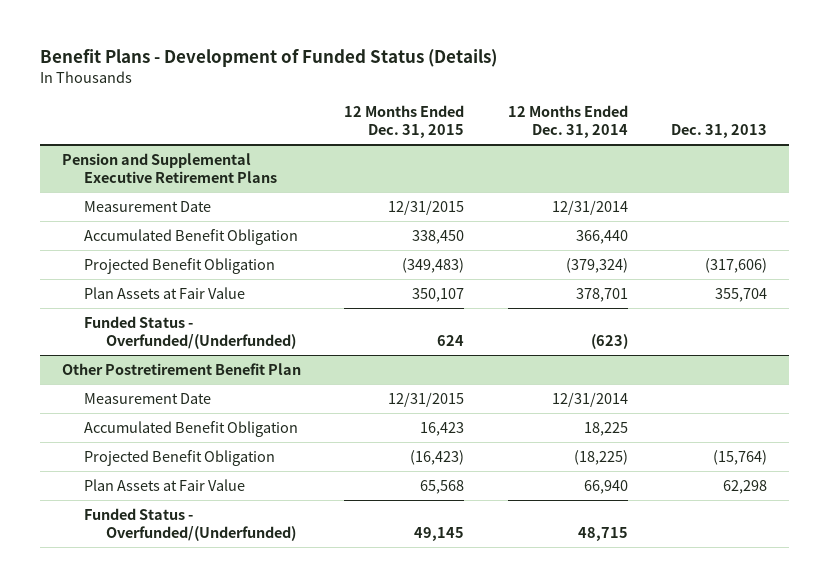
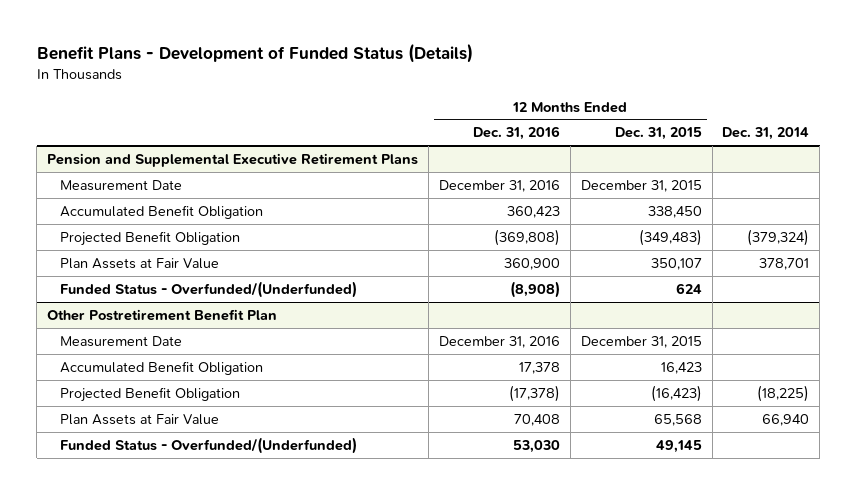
[507,105,628,139] 12 Months Ended Dec. 31, 2014 -> none
[671,124,768,139] Dec. 31, 2013 -> none
none -> [472,126,560,141] Dec. 31, 2016
none -> [722,127,810,141] Dec. 31, 2014
[388,200,465,216] 12/31/2015 -> [580,179,702,192] December 31, 2015
[388,392,465,408] 12/31/2015 -> [580,335,702,348] December 31, 2015

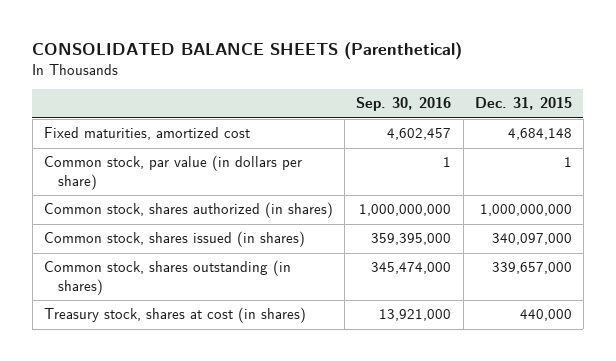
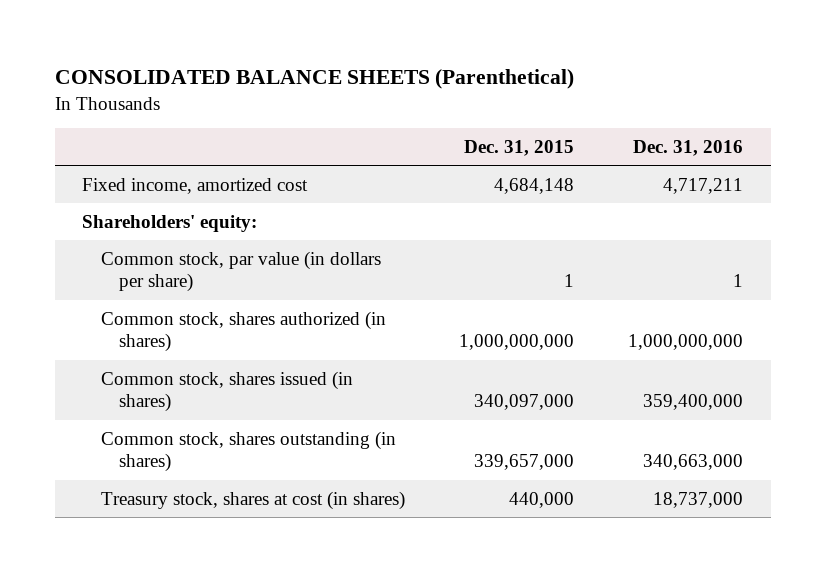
[356,97,452,112] Sep. 30, 2016 -> none
none -> [633,140,744,157] Dec. 31, 2016
[44,127,251,141] Fixed maturities, amortized cost -> [81,177,308,194] Fixed income, amortized cost
none -> [81,214,257,232] Shareholders' equity:

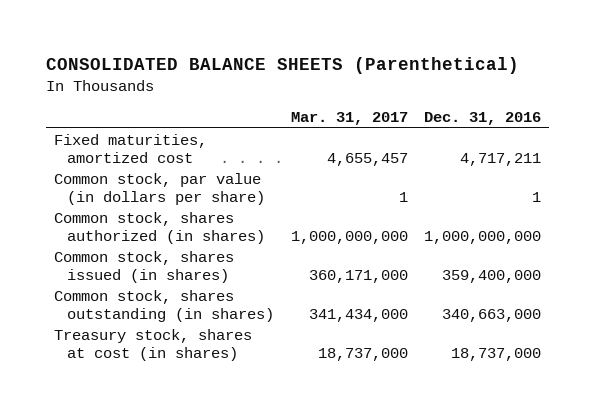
[463,140,574,157] Dec. 31, 2015 -> none
none -> [290,111,408,125] Mar. 31, 2017
[81,214,257,232] Shareholders' equity: -> none
[81,177,308,194] Fixed income, amortized cost -> [54,133,208,163] Fixed maturities, amortized cost

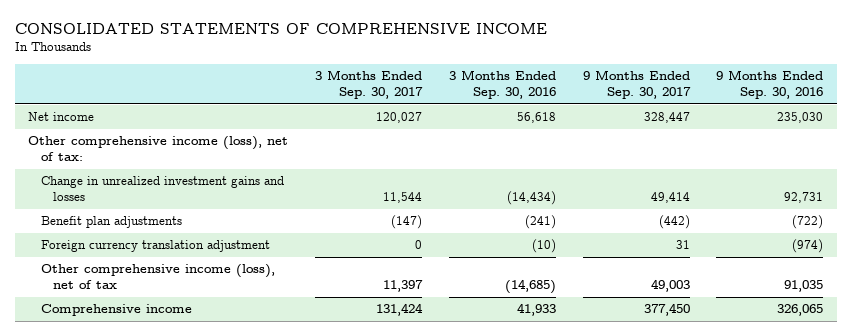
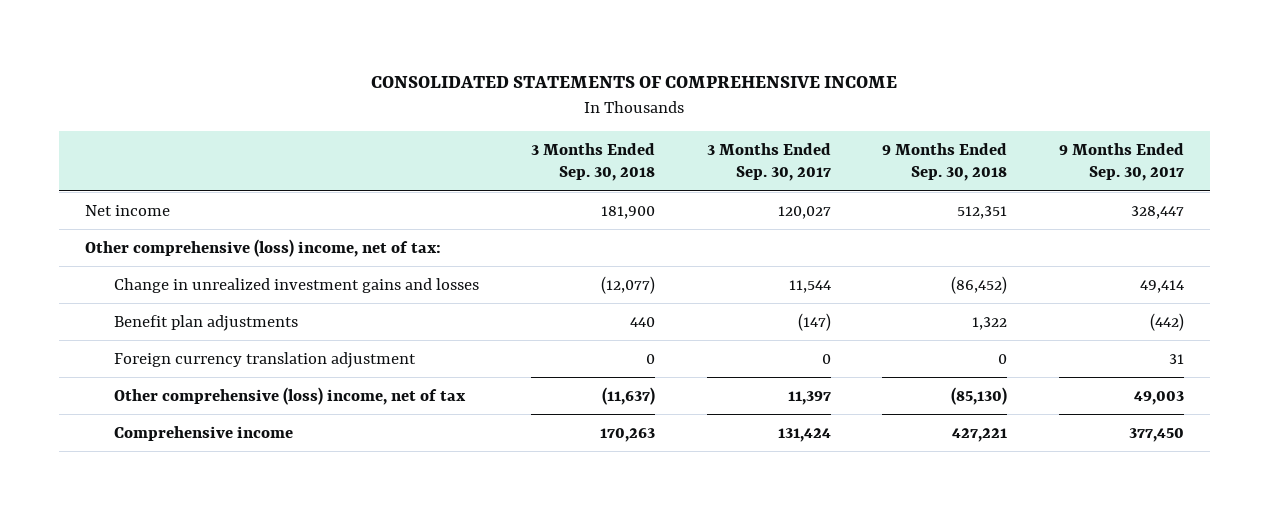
[448,70,556,100] 3 Months Ended Sep. 30, 2016 -> none
[716,70,824,100] 9 Months Ended Sep. 30, 2016 -> none
none -> [531,142,656,182] 3 Months Ended Sep. 30, 2018
none -> [882,142,1008,182] 9 Months Ended Sep. 30, 2018
[28,136,289,162] Other comprehensive income (loss), net of tax: -> [85,238,442,257] Other comprehensive (loss) income, net of tax:
[40,264,275,290] Other comprehensive income (loss), net of tax -> [114,386,467,405] Other comprehensive (loss) income, net of tax

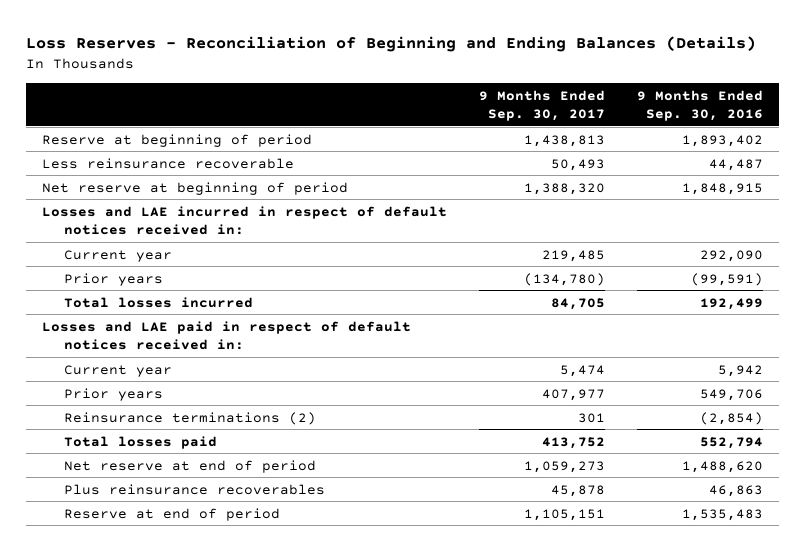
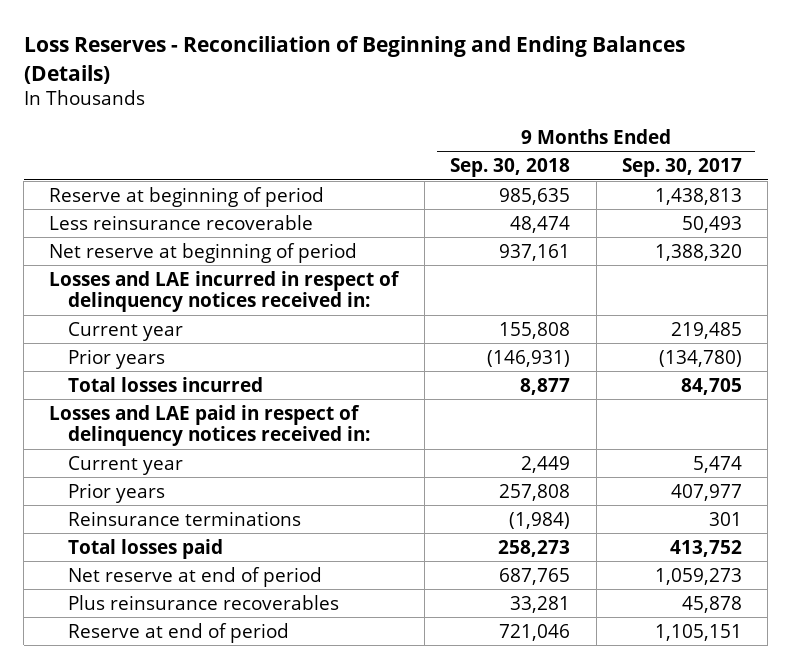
[636,89,763,121] 9 Months Ended Sep. 30, 2016 -> none
none -> [450,158,571,178] Sep. 30, 2018
[41,205,447,235] Losses and LAE incurred in respect of default notices received in: -> [49,270,401,313] Losses and LAE incurred in respect of delinquency notices received in:
[41,320,411,350] Losses and LAE paid in respect of default notices received in: -> [49,404,370,447] Losses and LAE paid in respect of delinquency notices received in:
[63,411,316,425] Reinsurance terminations (2) -> [67,510,301,526] Reinsurance terminations

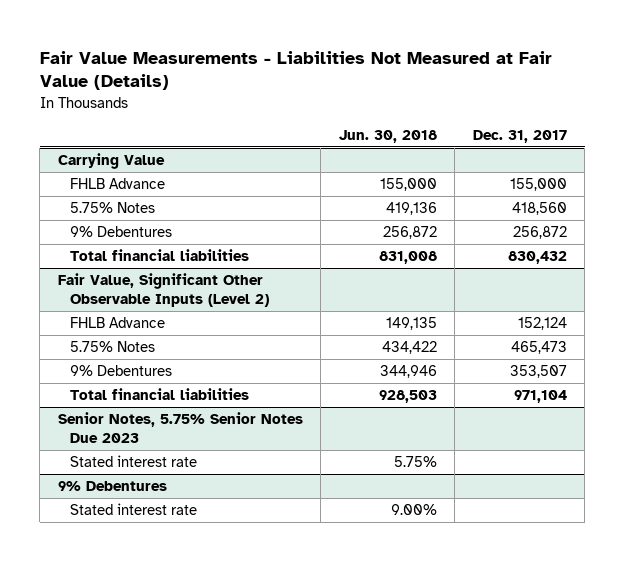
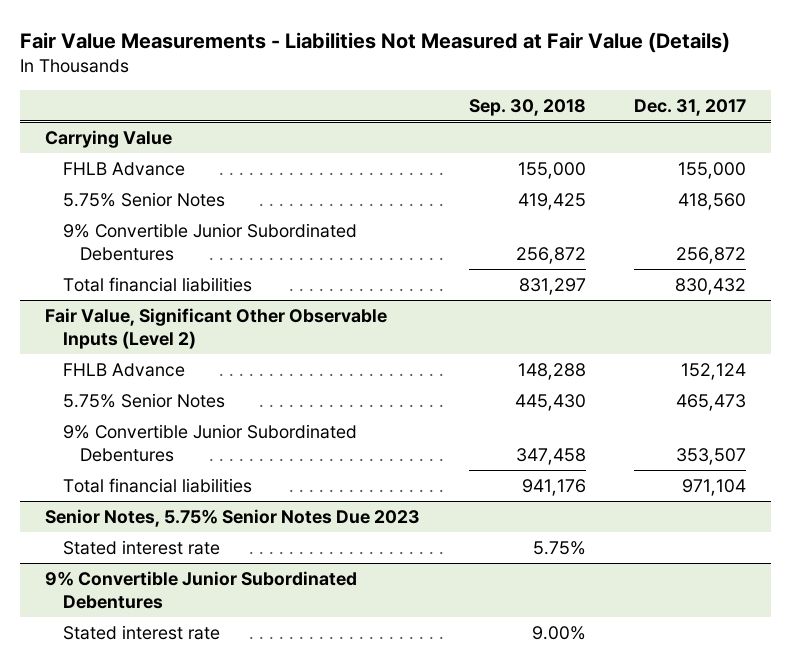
[338,129,437,143] Jun. 30, 2018 -> none
none -> [468,98,586,116] Sep. 30, 2018
[69,202,155,214] 5.75% Notes -> [62,191,225,207] 5.75% Senior Notes
[69,226,172,238] 9% Debentures -> [62,222,357,261] 9% Convertible Junior Subordinated Debentures
[69,341,155,353] 5.75% Notes -> [62,392,225,408] 5.75% Senior Notes
[69,365,172,377] 9% Debentures -> [62,423,357,462] 9% Convertible Junior Subordinated Debentures
[57,481,167,492] 9% Debentures -> [44,570,357,609] 9% Convertible Junior Subordinated Debentures

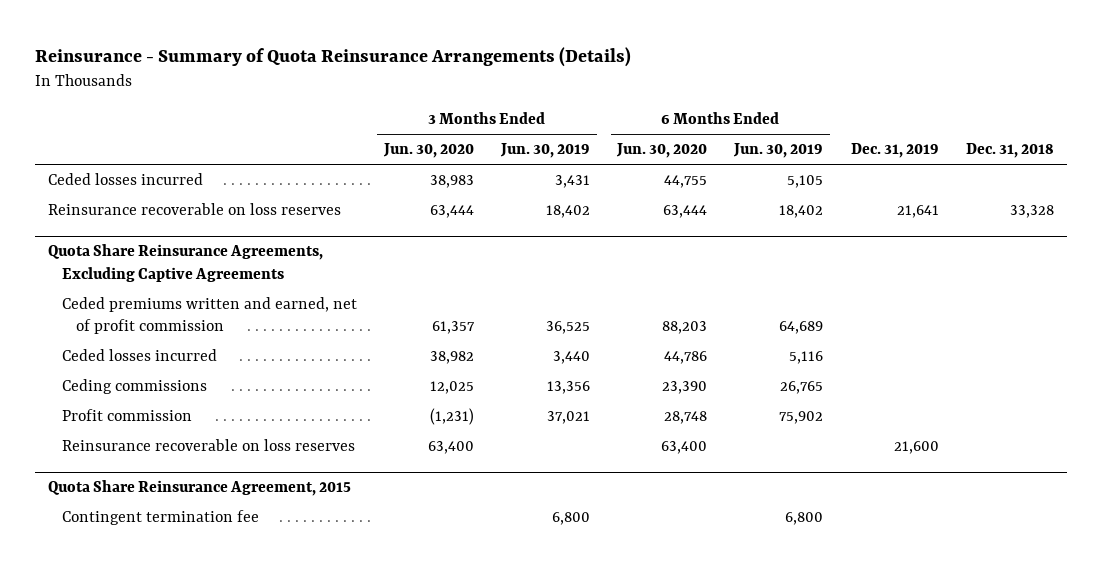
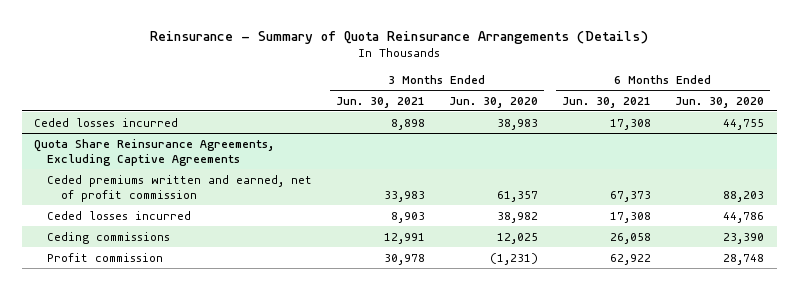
[500,143,591,159] Jun. 30, 2019 -> none
[733,143,824,159] Jun. 30, 2019 -> none
[850,143,939,159] Dec. 31, 2019 -> none
[965,143,1054,159] Dec. 31, 2018 -> none
none -> [336,96,426,108] Jun. 30, 2021
none -> [562,96,652,108] Jun. 30, 2021
[48,203,342,216] Reinsurance recoverable on loss reserves -> none
[61,439,355,452] Reinsurance recoverable on loss reserves -> none
[48,480,352,497] Quota Share Reinsurance Agreement, 2015 -> none
[61,510,259,526] Contingent termination fee -> none

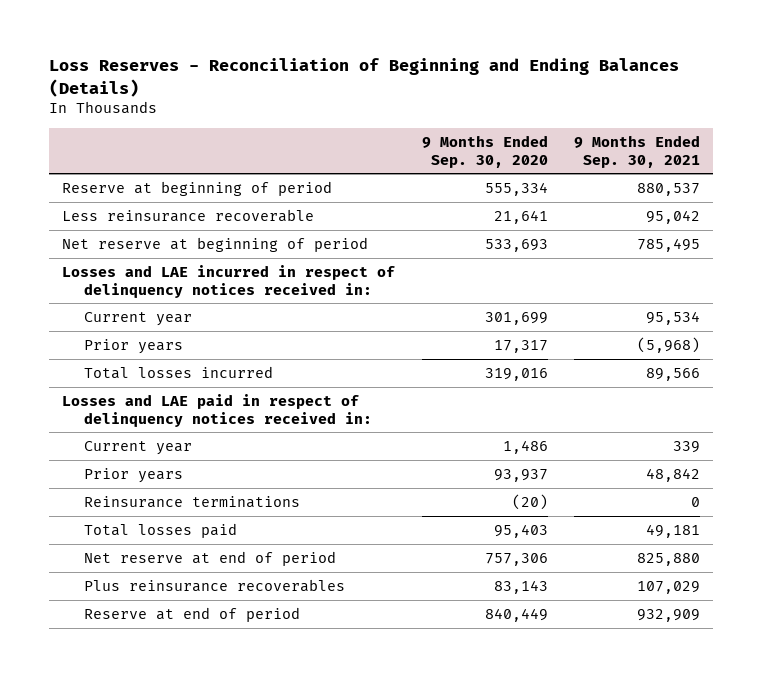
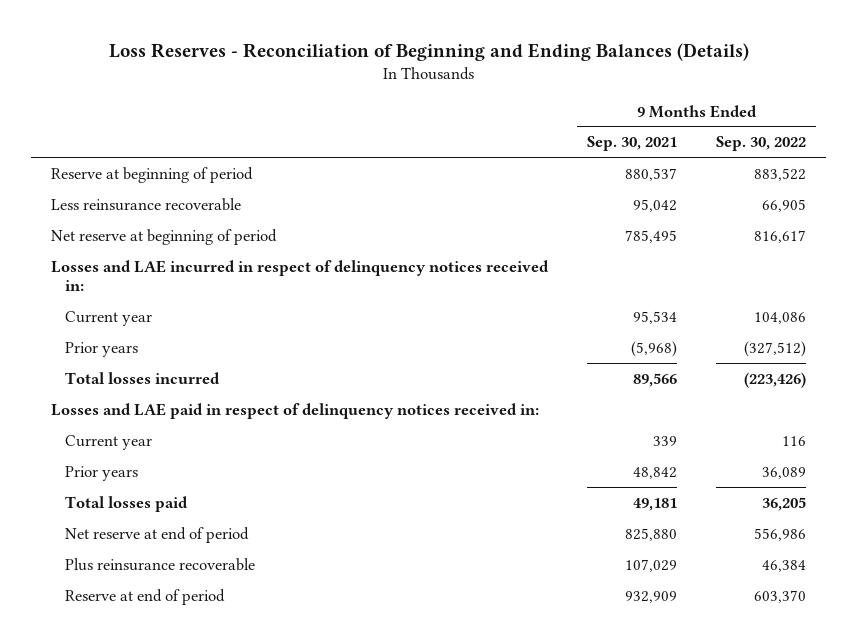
[421,134,548,168] 9 Months Ended Sep. 30, 2020 -> none
none -> [716,136,807,152] Sep. 30, 2022
[84,495,301,508] Reinsurance terminations -> none
[84,578,346,592] Plus reinsurance recoverables -> [65,557,256,571] Plus reinsurance recoverable

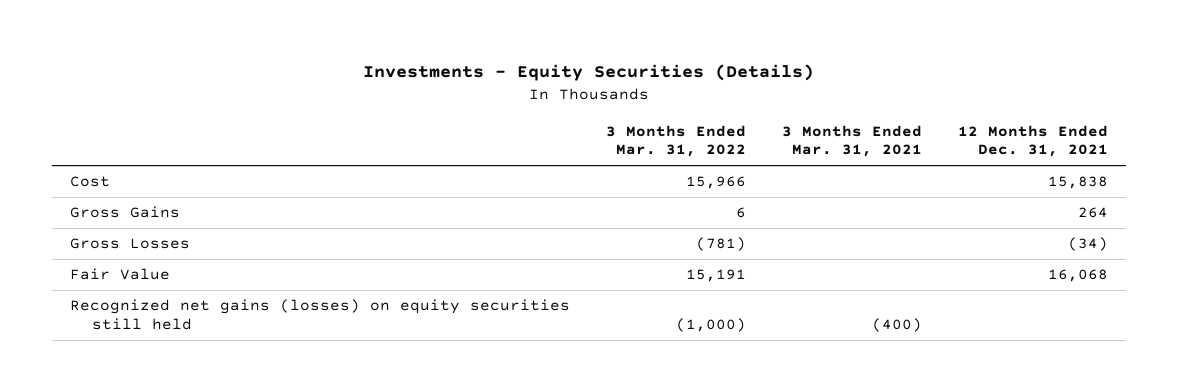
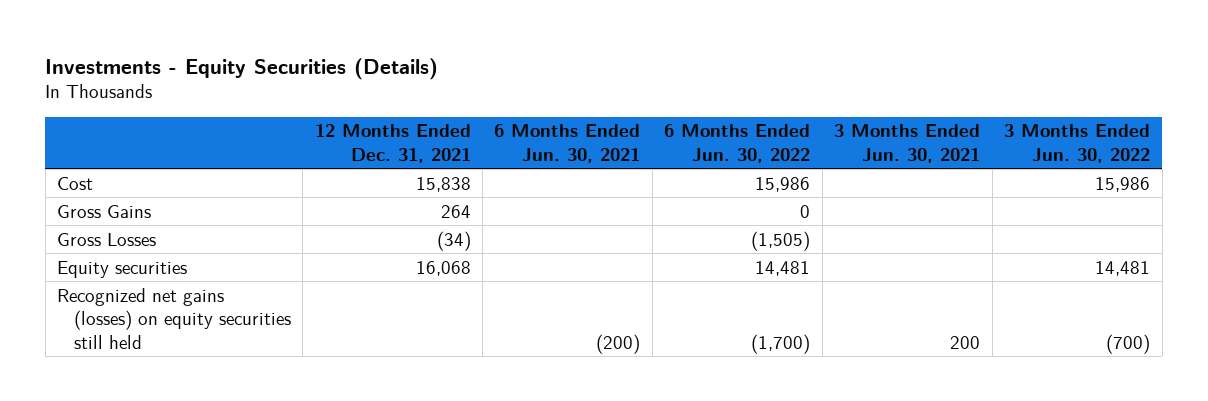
[605,124,746,158] 3 Months Ended Mar. 31, 2022 -> none
[781,124,922,158] 3 Months Ended Mar. 31, 2021 -> none
none -> [494,124,641,163] 6 Months Ended Jun. 30, 2021
none -> [664,124,811,163] 6 Months Ended Jun. 30, 2022
none -> [834,124,981,163] 3 Months Ended Jun. 30, 2021
none -> [1004,124,1151,163] 3 Months Ended Jun. 30, 2022
[69,268,170,281] Fair Value -> [57,260,188,278] Equity securities

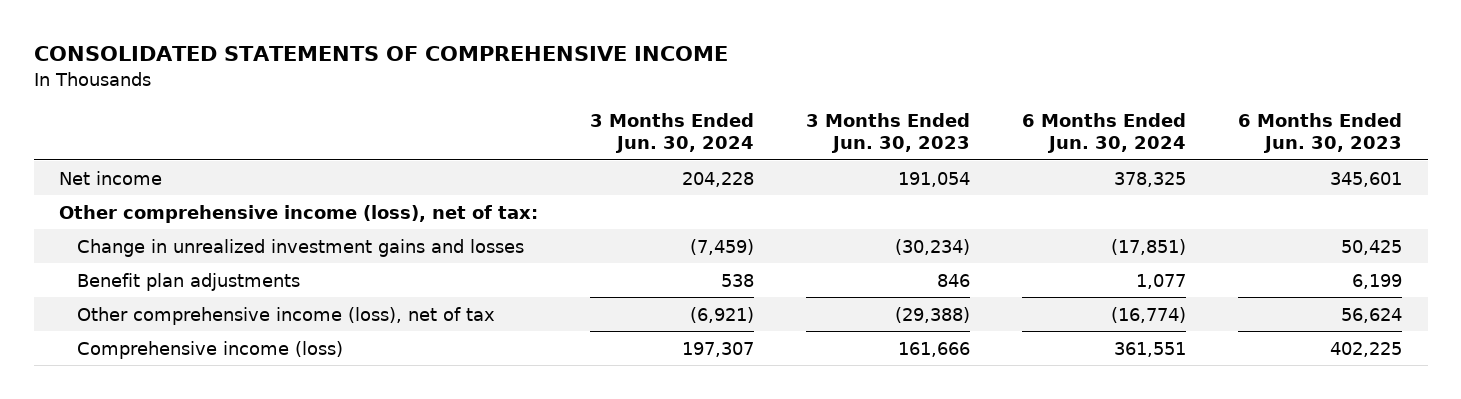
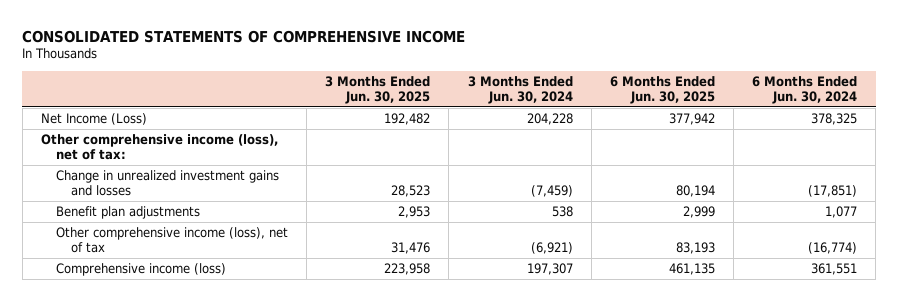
[806,113,971,154] 3 Months Ended Jun. 30, 2023 -> none
[1237,113,1402,154] 6 Months Ended Jun. 30, 2023 -> none
none -> [325,75,431,105] 3 Months Ended Jun. 30, 2025
none -> [609,75,715,105] 6 Months Ended Jun. 30, 2025
[59,170,163,185] Net income -> [40,112,147,125] Net Income (Loss)

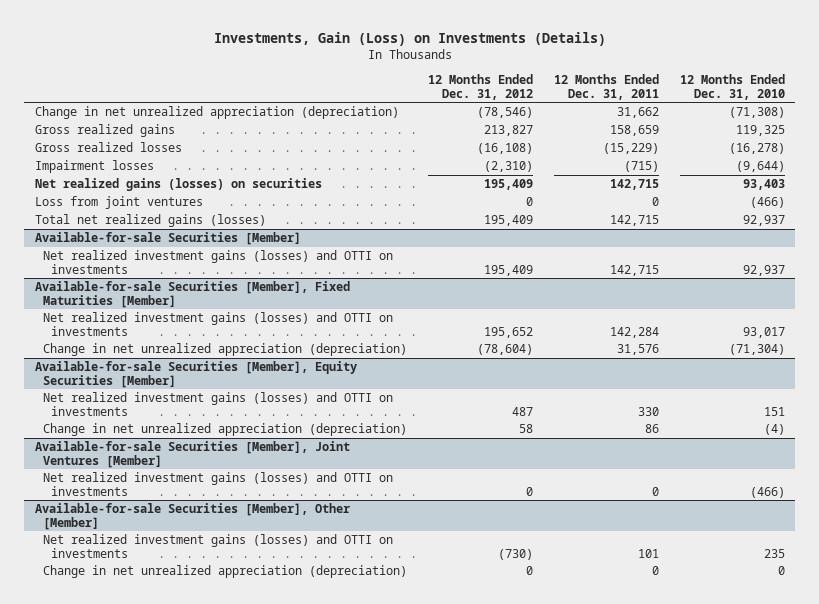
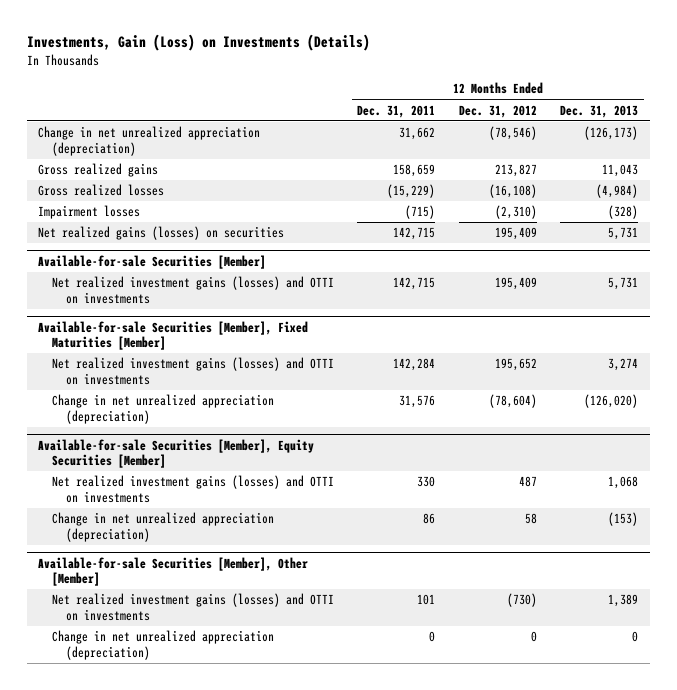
[679,73,785,100] 12 Months Ended Dec. 31, 2010 -> none
none -> [560,104,639,118] Dec. 31, 2013
[34,196,203,210] Loss from joint ventures -> none
[34,214,266,228] Total net realized gains (losses) -> none
[34,441,350,468] Available-for-sale Securities [Member], Joint Ventures [Member] -> none
[42,472,393,496] Net realized investment gains (losses) and OTTI on investments -> none

